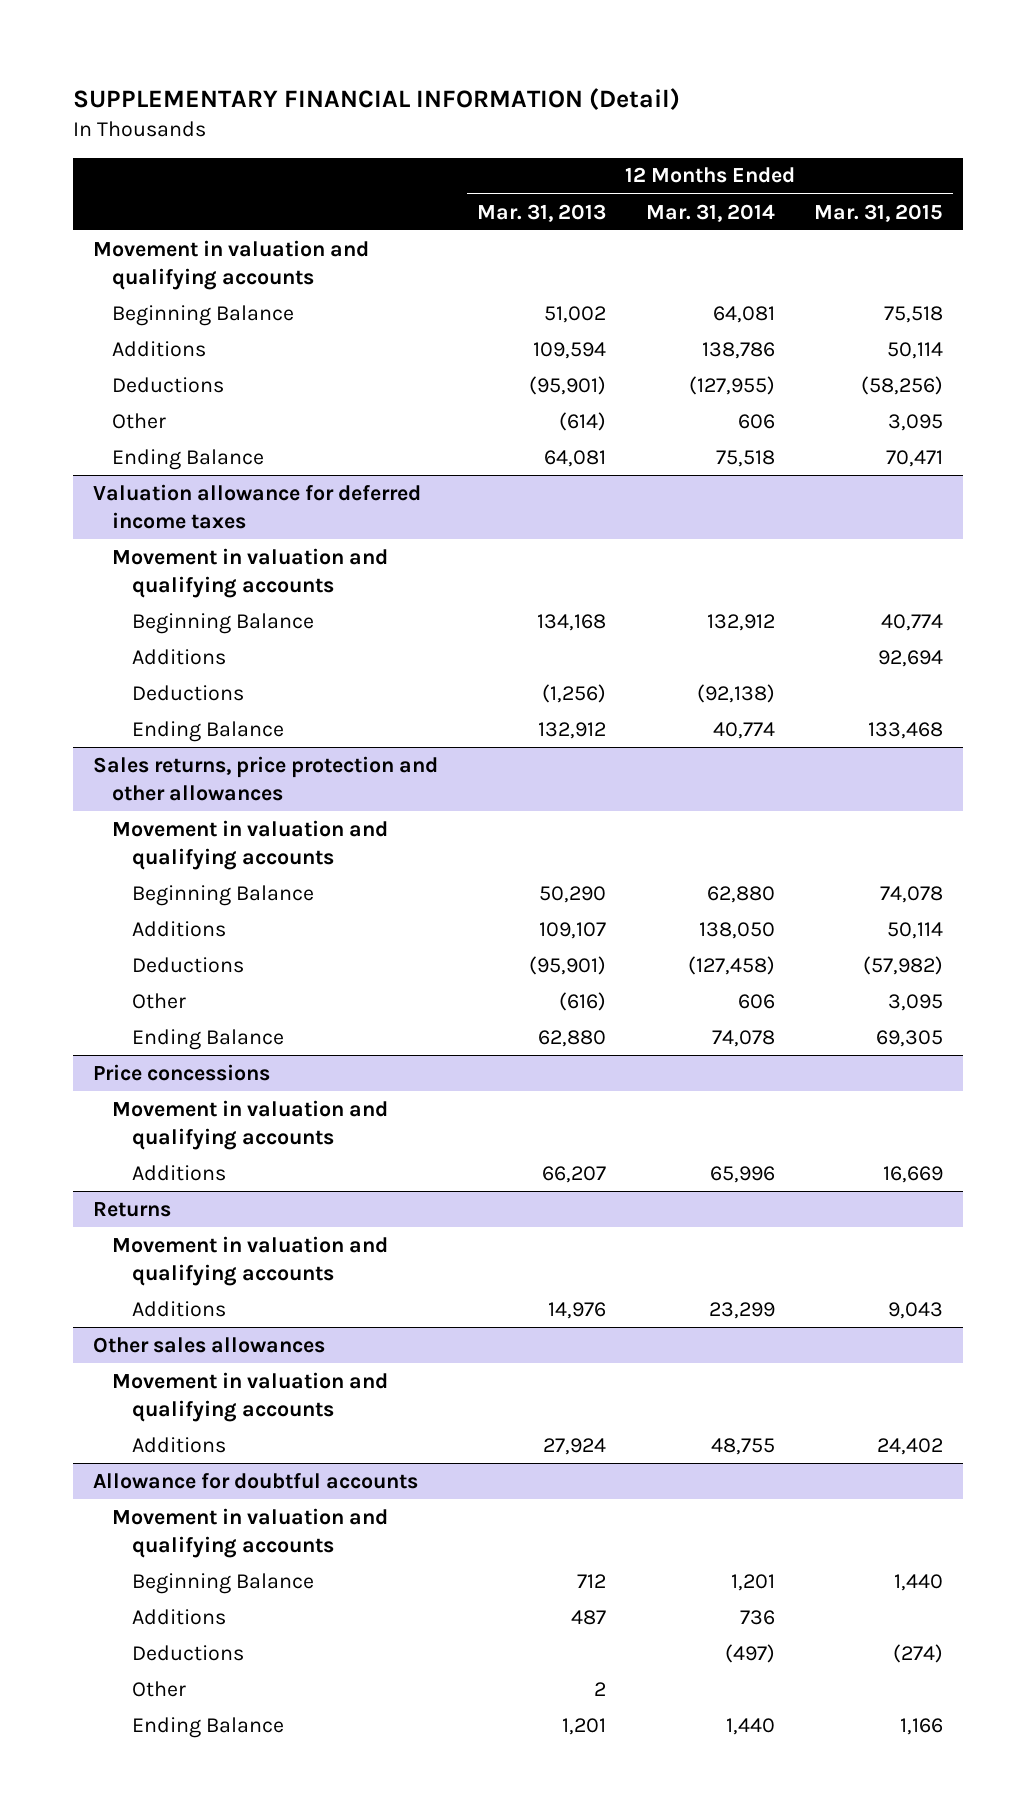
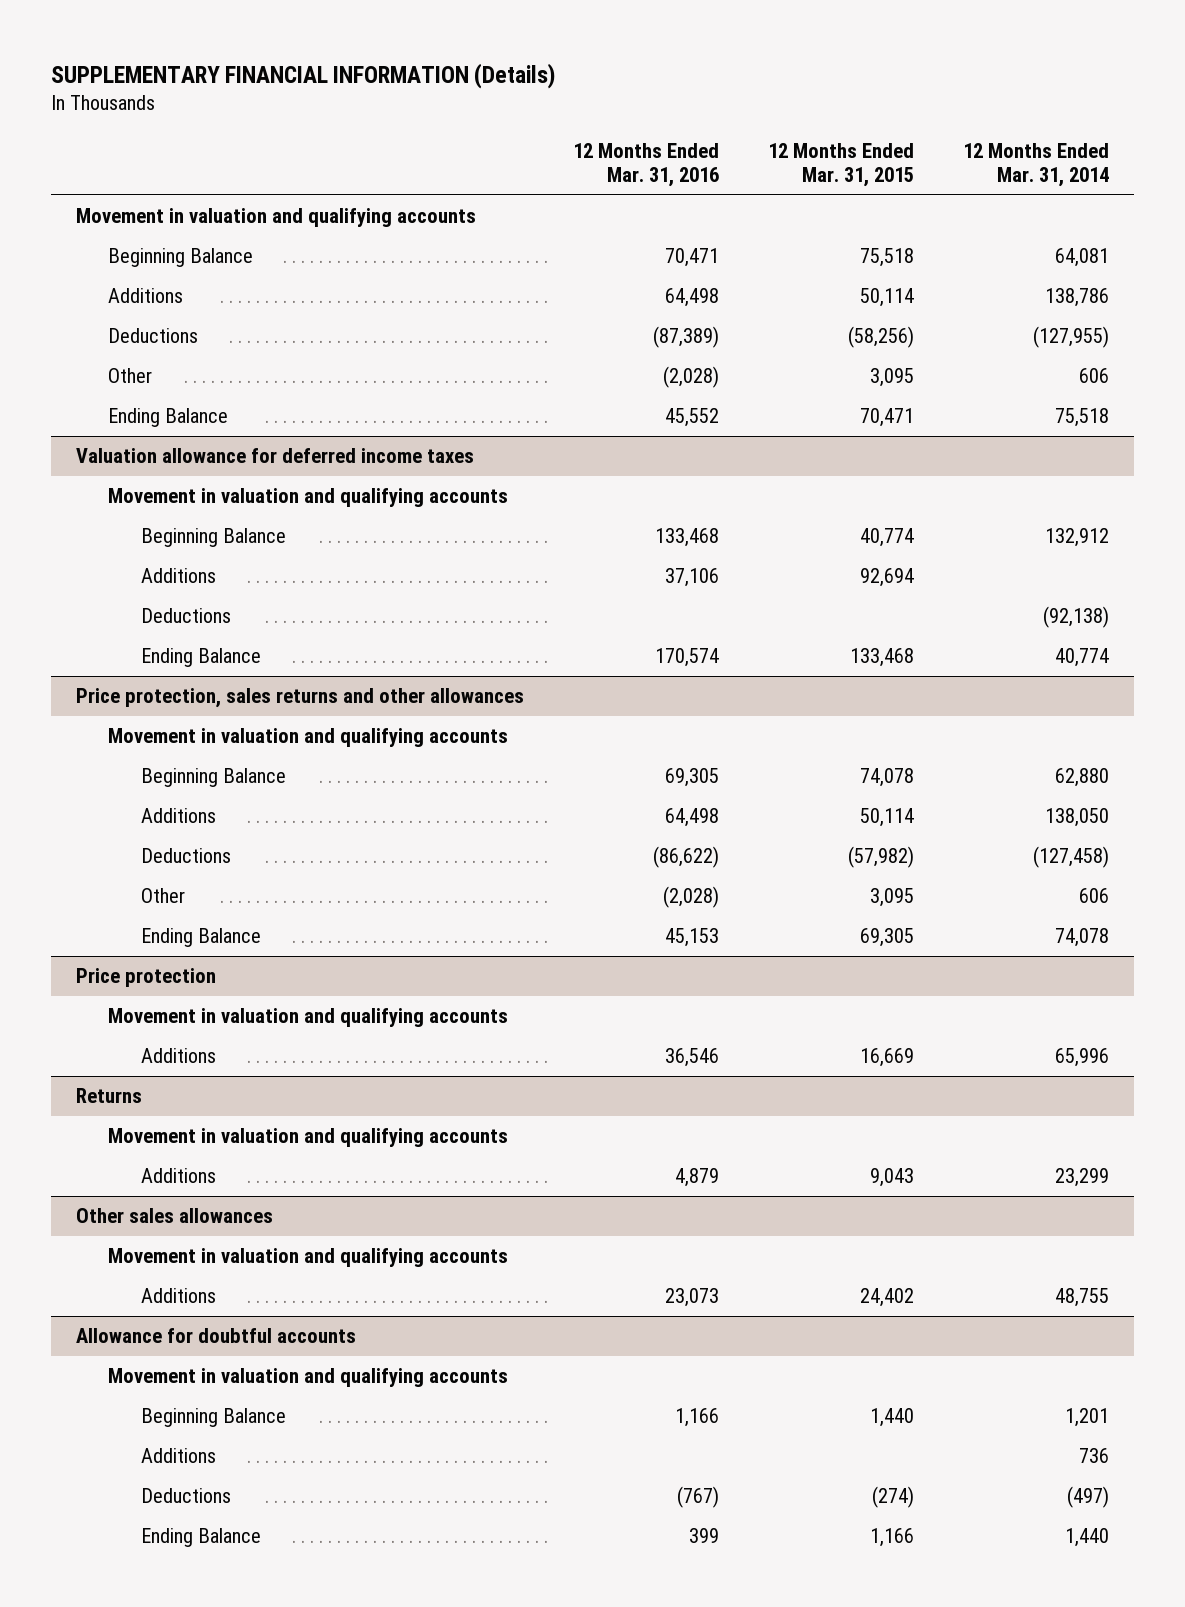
[72,87,680,110] SUPPLEMENTARY FINANCIAL INFORMATION (Detail) -> [50,62,555,89] SUPPLEMENTARY FINANCIAL INFORMATION (Details)
[477,203,607,222] Mar. 31, 2013 -> none
none -> [572,143,719,187] 12 Months Ended Mar. 31, 2016
[92,755,438,801] Sales returns, price protection and other allowances -> [75,688,524,709] Price protection, sales returns and other allowances
[92,1063,270,1081] Price concessions -> [75,968,216,988] Price protection
[132,1680,187,1697] Other -> none

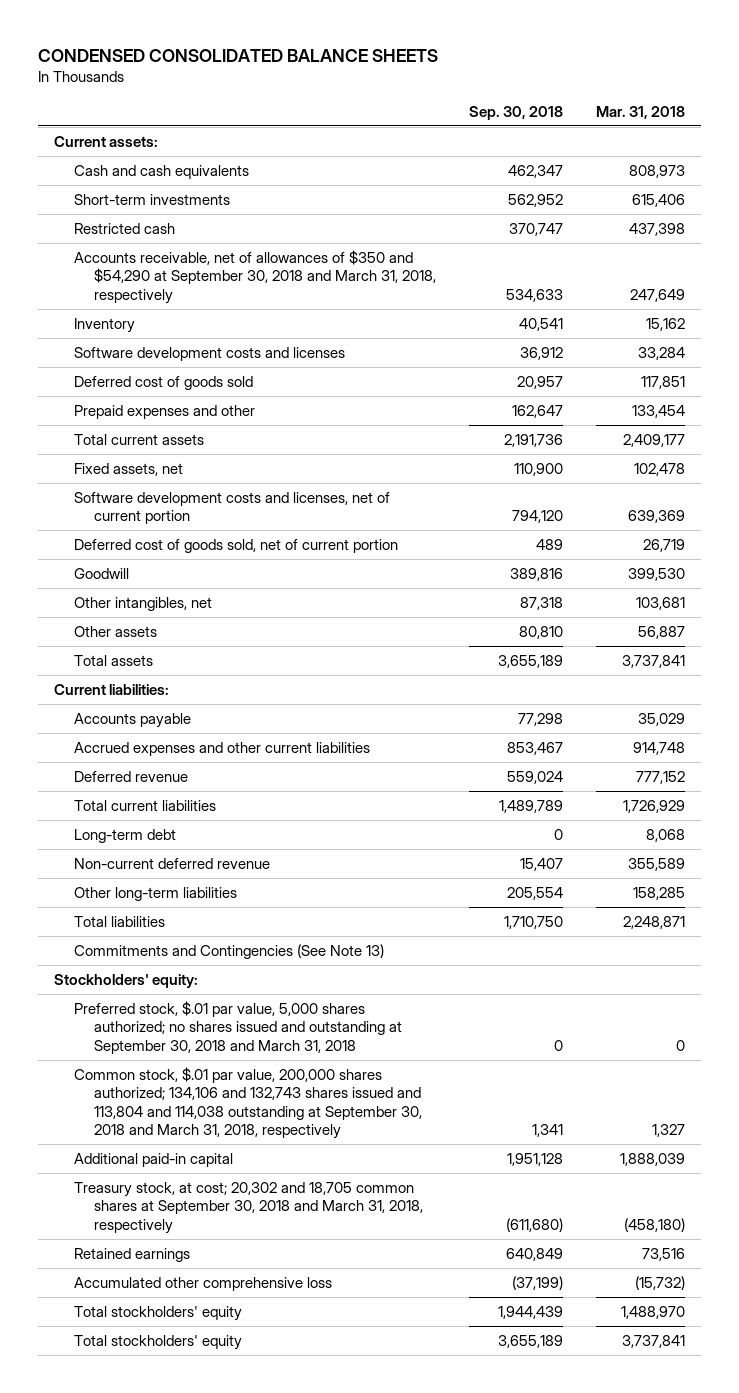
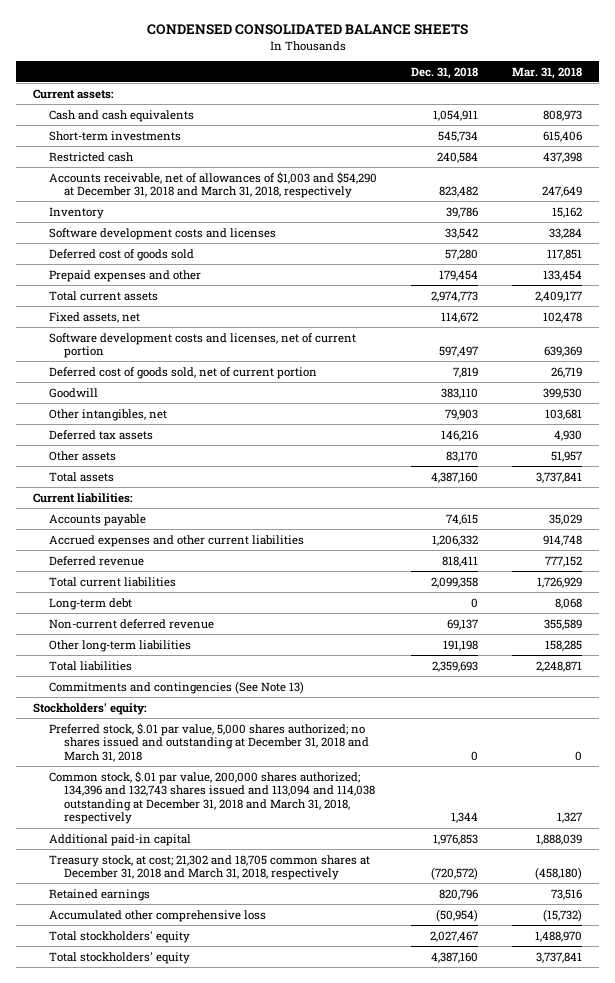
[468,105,563,120] Sep. 30, 2018 -> none
none -> [410,66,478,79] Dec. 31, 2018
[74,249,437,304] Accounts receivable, net of allowances of $350 and $54,290 at September 30, 2018 and March 31, 2018, respectively -> [48,171,377,199] Accounts receivable, net of allowances of $1,003 and $54,290 at December 31, 2018 and March 31, 2018, respectively
none -> [48,429,153,440] Deferred tax assets
[637,625,685,639] 56,887 -> [551,450,583,462] 51,957
[74,943,385,959] Commitments and Contingencies (See Note 13) -> [48,680,304,694] Commitments and contingencies (See Note 13)
[74,1000,403,1054] Preferred stock, $.01 par value, 5,000 shares authorized; no shares issued and outstanding at September 30, 2018 and March 31, 2018 -> [48,722,369,762] Preferred stock, $.01 par value, 5,000 shares authorized; no shares issued and outstanding at December 31, 2018 and March 31, 2018
[74,1066,423,1140] Common stock, $.01 par value, 200,000 shares authorized; 134,106 and 132,743 shares issued and 113,804 and 114,038 outstanding at September 30, 2018 and March 31, 2018, respectively -> [48,770,375,825] Common stock, $.01 par value, 200,000 shares authorized; 134,396 and 132,743 shares issued and 113,094 and 114,038 outstanding at December 31, 2018 and March 31, 2018, respectively
[74,1181,424,1234] Treasury stock, at cost; 20,302 and 18,705 common shares at September 30, 2018 and March 31, 2018, respectively -> [48,854,370,881] Treasury stock, at cost; 21,302 and 18,705 common shares at December 31, 2018 and March 31, 2018, respectively

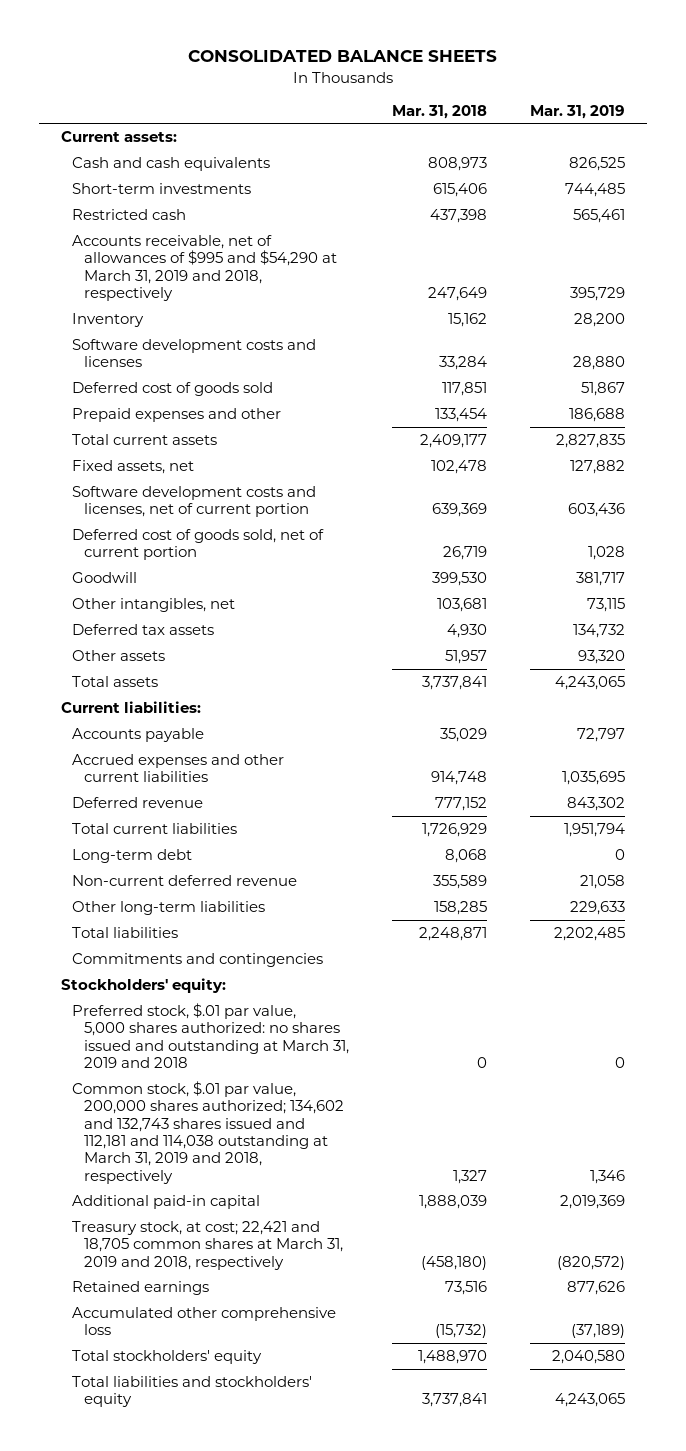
[146,23,468,35] CONDENSED CONSOLIDATED BALANCE SHEETS -> [187,50,497,63] CONSOLIDATED BALANCE SHEETS
[410,66,478,79] Dec. 31, 2018 -> none
none -> [530,104,626,119] Mar. 31, 2019
[48,171,377,199] Accounts receivable, net of allowances of $1,003 and $54,290 at December 31, 2018 and March 31, 2018, respectively -> [72,235,338,302] Accounts receivable, net of allowances of $995 and $54,290 at March 31, 2019 and 2018, respectively
[48,680,304,694] Commitments and contingencies (See Note 13) -> [72,953,324,968] Commitments and contingencies
[48,722,369,762] Preferred stock, $.01 par value, 5,000 shares authorized; no shares issued and outstanding at December 31, 2018 and March 31, 2018 -> [72,1003,350,1069] Preferred stock, $.01 par value, 5,000 shares authorized: no shares issued and outstanding at March 31, 2019 and 2018
[48,770,375,825] Common stock, $.01 par value, 200,000 shares authorized; 134,396 and 132,743 shares issued and 113,094 and 114,038 outstanding at December 31, 2018 and March 31, 2018, respectively -> [72,1081,345,1184] Common stock, $.01 par value, 200,000 shares authorized; 134,602 and 132,743 shares issued and 112,181 and 114,038 outstanding at March 31, 2019 and 2018, respectively
[48,854,370,881] Treasury stock, at cost; 21,302 and 18,705 common shares at December 31, 2018 and March 31, 2018, respectively -> [72,1221,344,1270] Treasury stock, at cost; 22,421 and 18,705 common shares at March 31, 2019 and 2018, respectively
[48,951,190,964] Total stockholders' equity -> [72,1376,313,1408] Total liabilities and stockholders' equity

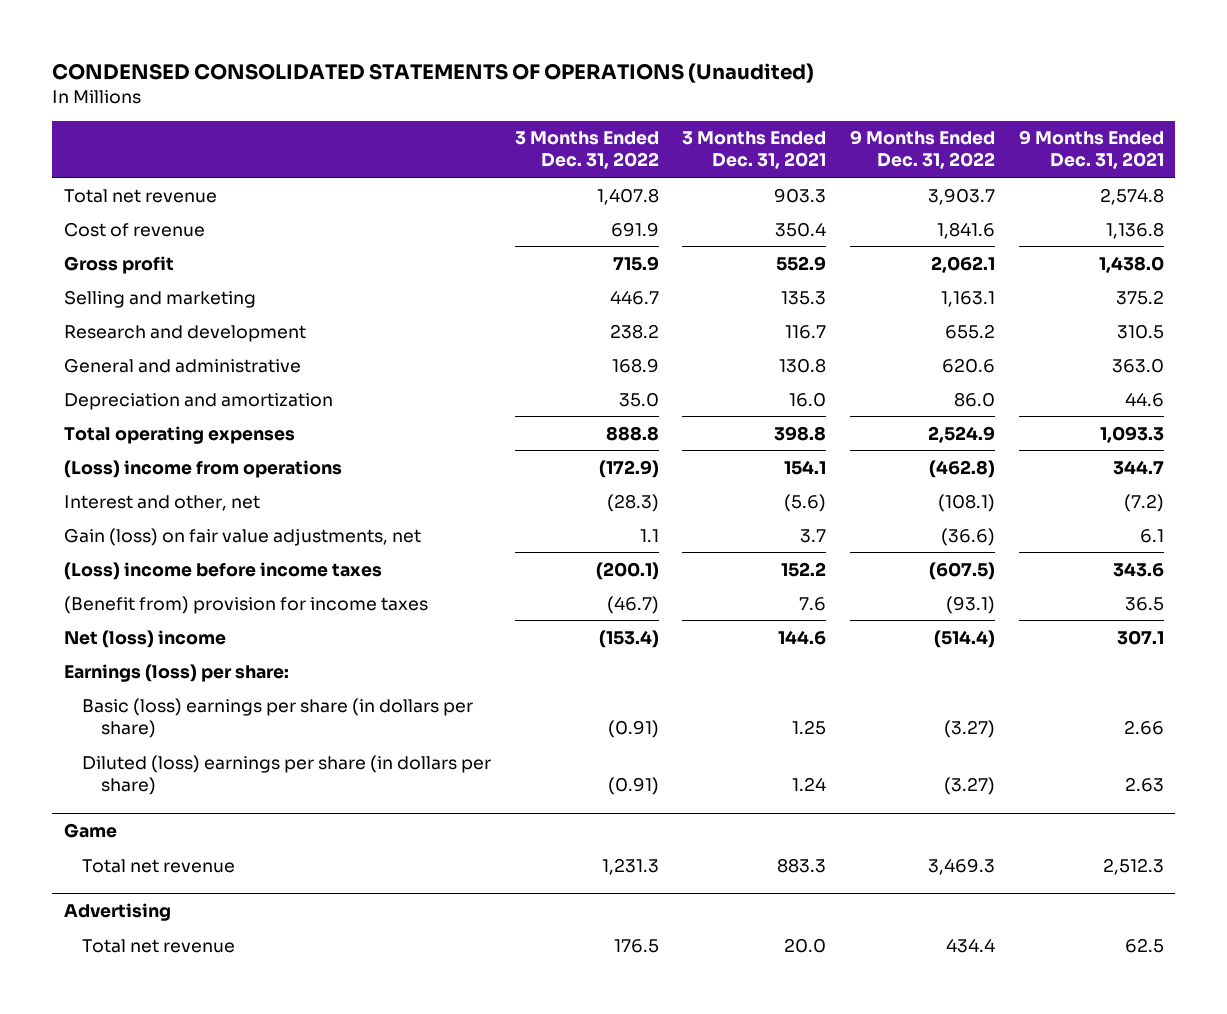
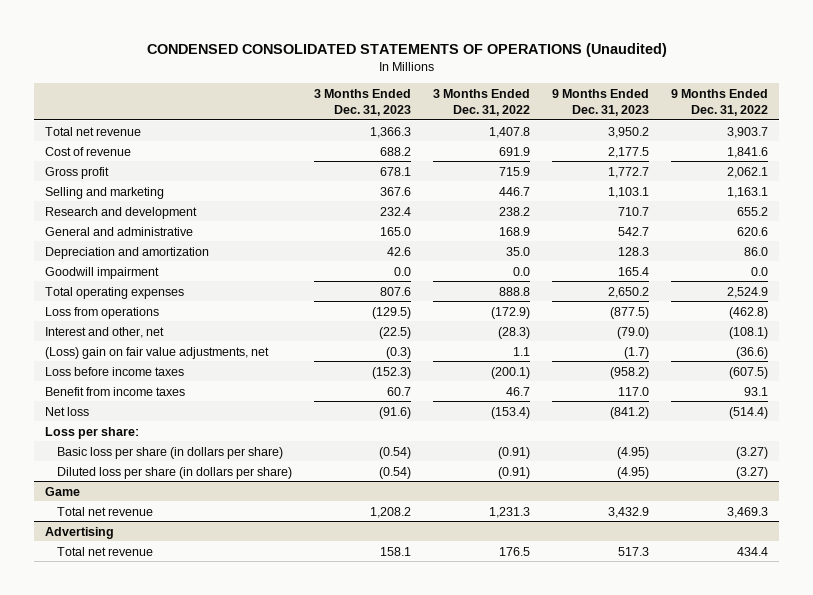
[682,131,827,170] 3 Months Ended Dec. 31, 2021 -> none
[1018,130,1164,170] 9 Months Ended Dec. 31, 2021 -> none
none -> [314,88,412,116] 3 Months Ended Dec. 31, 2023
none -> [552,88,650,116] 9 Months Ended Dec. 31, 2023
none -> [45,266,160,279] Goodwill impairment
[63,459,342,478] (Loss) income from operations -> [45,306,160,319] Loss from operations
[63,527,421,546] Gain (loss) on fair value adjustments, net -> [45,346,270,359] (Loss) gain on fair value adjustments, net
[63,561,382,580] (Loss) income before income taxes -> [45,366,185,376] Loss before income taxes
[63,595,428,614] (Benefit from) provision for income taxes -> [45,386,186,396] Benefit from income taxes
[606,595,659,614] (46.7) -> [506,386,531,396] 46.7
[945,595,995,614] (93.1) -> [744,386,769,396] 93.1
[63,629,226,648] Net (loss) income -> [45,406,90,416] Net loss
[63,663,289,682] Earnings (loss) per share: -> [45,426,140,439] Loss per share:
[82,697,474,738] Basic (loss) earnings per share (in dollars per share) -> [56,446,283,459] Basic loss per share (in dollars per share)
[82,754,492,795] Diluted (loss) earnings per share (in dollars per share) -> [56,466,292,479] Diluted loss per share (in dollars per share)

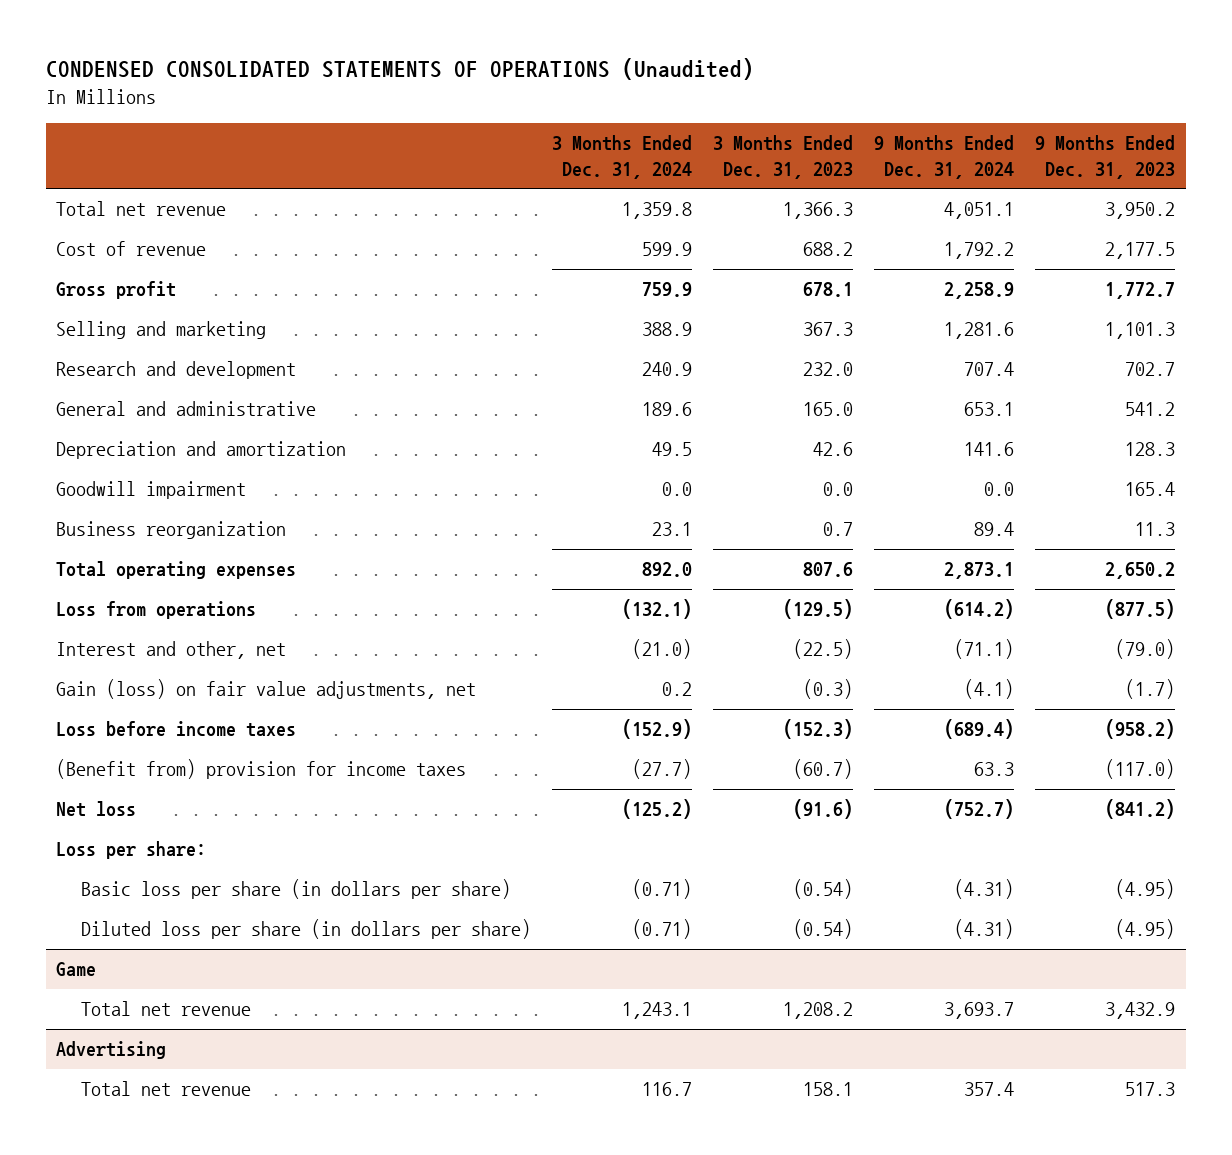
[433,88,531,116] 3 Months Ended Dec. 31, 2022 -> none
[671,88,769,116] 9 Months Ended Dec. 31, 2022 -> none
none -> [551,135,692,179] 3 Months Ended Dec. 31, 2024
none -> [874,135,1015,179] 9 Months Ended Dec. 31, 2024
[380,186,412,196] 367.6 -> [802,322,853,337] 367.3
[608,186,650,198] 1,103.1 -> [1105,322,1176,340] 1,101.3
[380,206,412,216] 232.4 -> [802,362,853,377] 232.0
[618,206,650,216] 710.7 -> [1125,362,1176,377] 702.7
[618,226,650,236] 542.7 -> [1125,402,1176,417] 541.2
none -> [56,521,287,540] Business reorganization
[45,346,270,359] (Loss) gain on fair value adjustments, net -> [56,679,477,700] Gain (loss) on fair value adjustments, net
[45,386,186,396] Benefit from income taxes -> [56,759,467,780] (Benefit from) provision for income taxes
[387,386,412,396] 60.7 -> [792,759,853,780] (60.7)
[618,386,650,396] 117.0 -> [1105,759,1176,780] (117.0)

